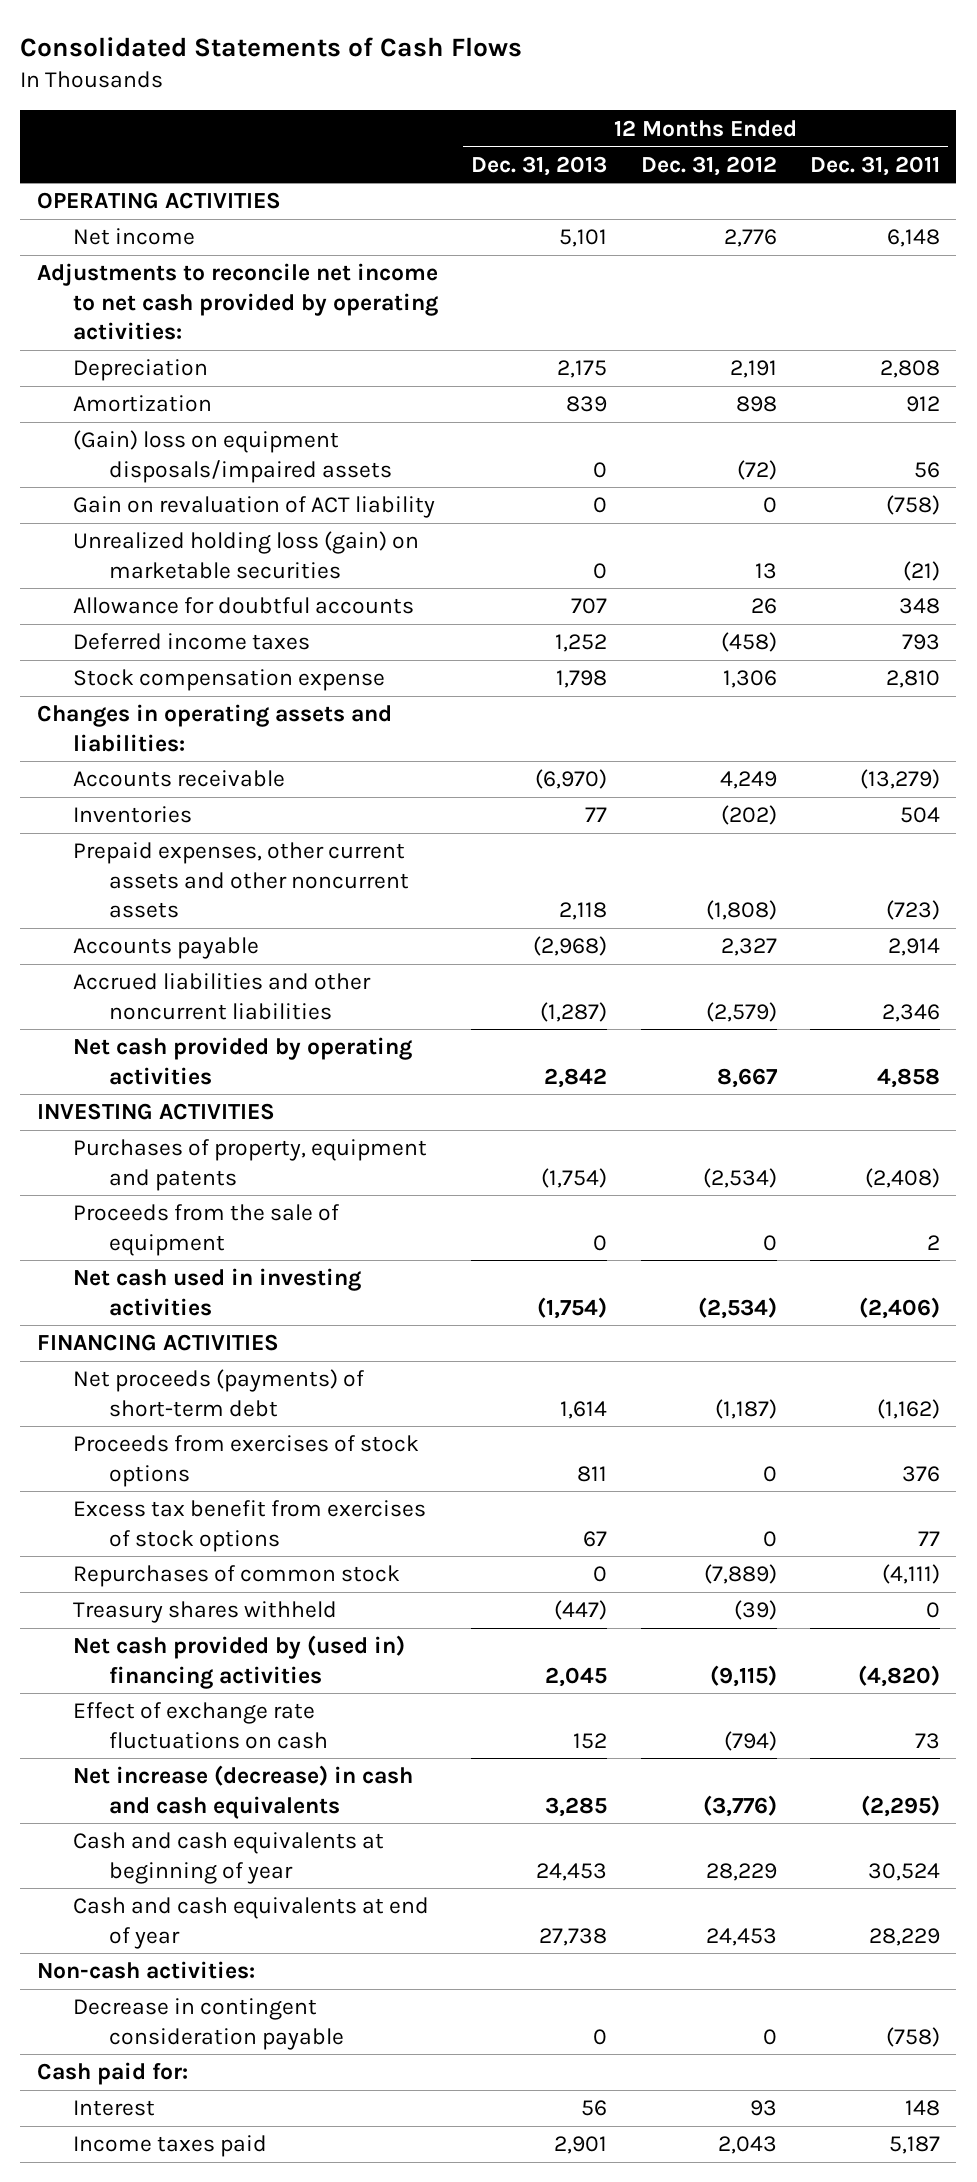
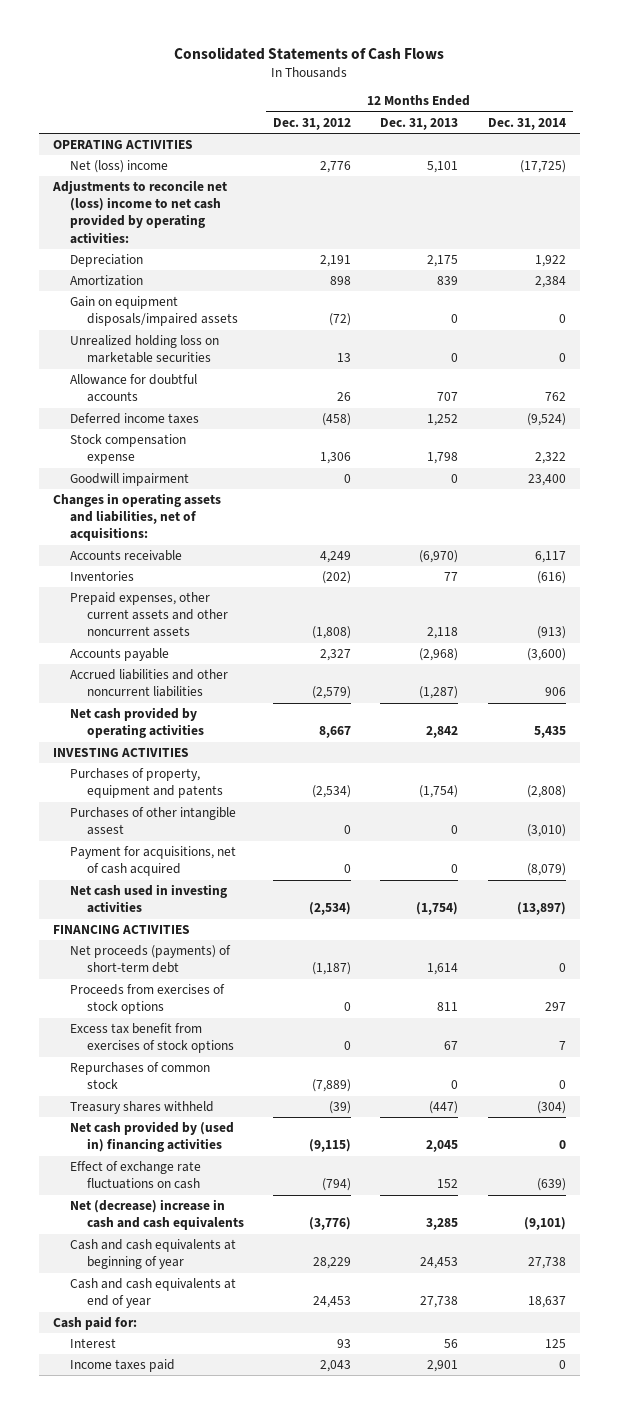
[809,155,940,176] Dec. 31, 2011 -> none
none -> [487,117,566,130] Dec. 31, 2014
[73,228,196,246] Net income -> [69,160,168,174] Net (loss) income
[36,263,439,341] Adjustments to reconcile net income to net cash provided by operating activities: -> [52,180,228,244] Adjustments to reconcile net (loss) income to net cash provided by operating activities:
[73,496,436,519] Gain on revaluation of ACT liability -> none
[73,430,393,483] (Gain) loss on equipment disposals/impaired assets -> [69,296,238,327] Gain on equipment disposals/impaired assets
[73,531,420,579] Unrealized holding loss (gain) on marketable securities -> [69,335,219,364] Unrealized holding loss on marketable securities
none -> [69,473,189,487] Goodwill impairment
[36,704,392,752] Changes in operating assets and liabilities: -> [53,493,222,542] Changes in operating assets and liabilities, net of acquisitions:
[73,1204,340,1256] Proceeds from the sale of equipment -> none
none -> [69,807,236,836] Purchases of other intangible assest
none -> [69,846,236,877] Payment for acquisitions, net of cash acquired
[73,1765,414,1819] Net increase (decrease) in cash and cash equivalents -> [69,1199,244,1231] Net (decrease) increase in cash and cash equivalents
[36,1961,255,1980] Non-cash activities: -> none
[73,1998,345,2050] Decrease in contingent consideration payable -> none

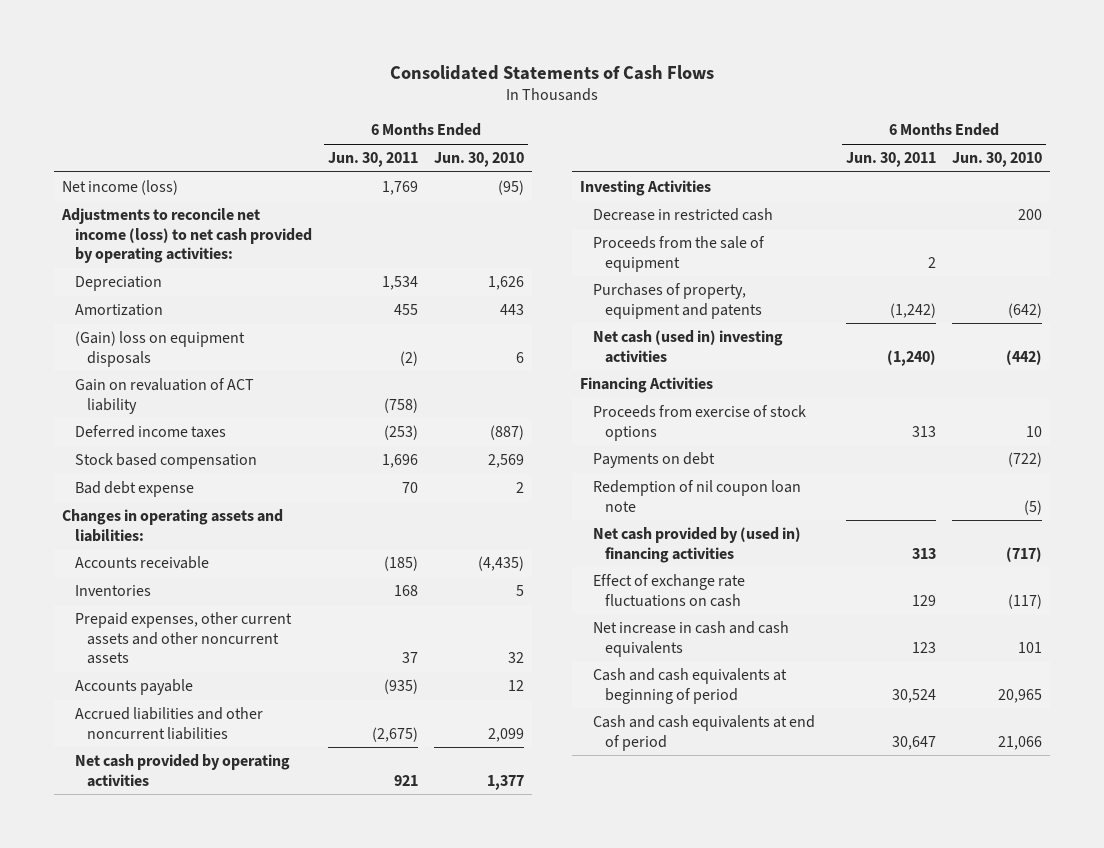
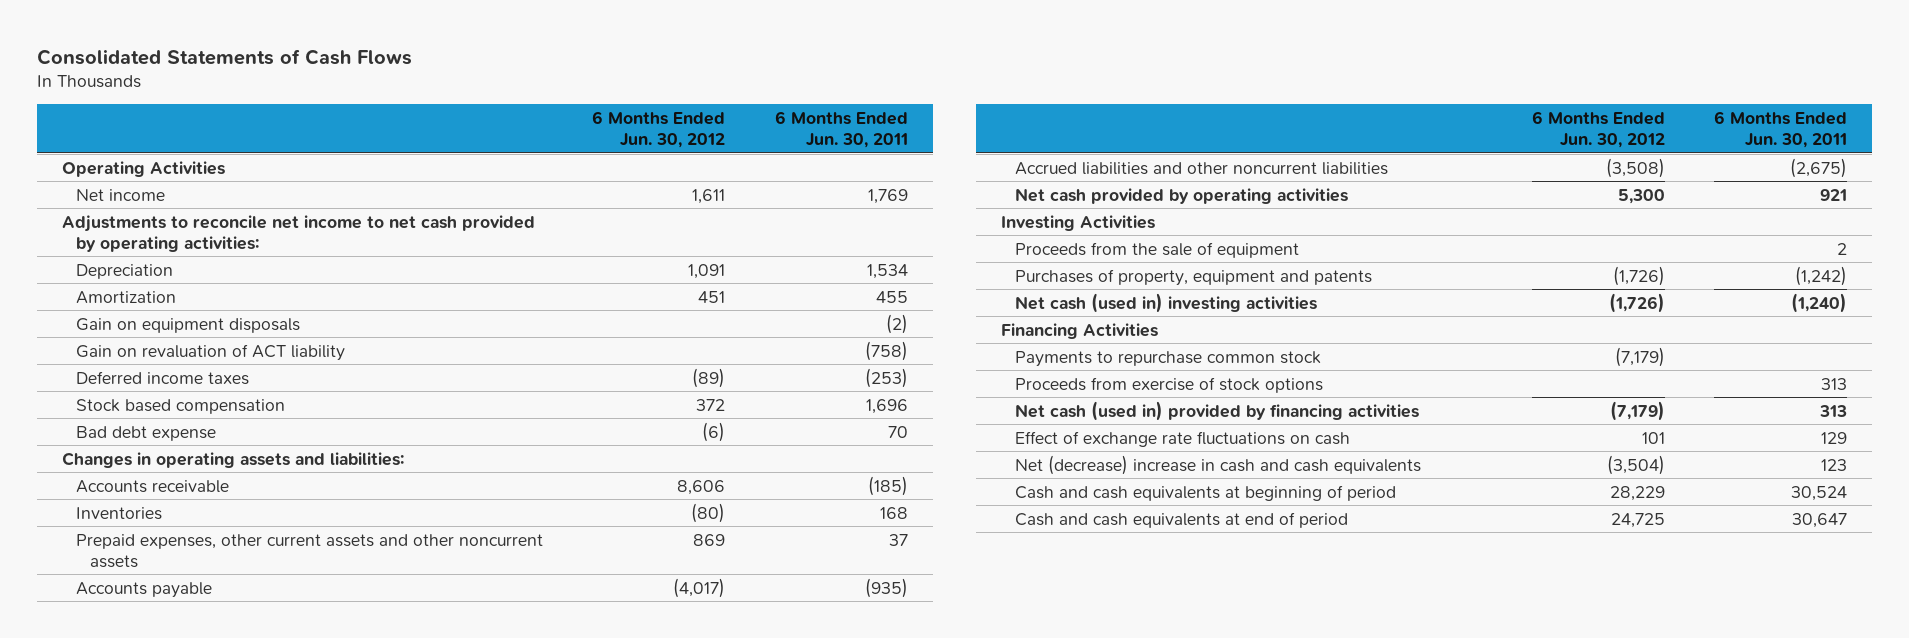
[433,152,524,168] Jun. 30, 2010 -> none
none -> [592,111,726,149] 6 Months Ended Jun. 30, 2012
none -> [61,160,225,177] Operating Activities
[61,180,178,196] Net income (loss) -> [75,188,165,201] Net income
[60,208,312,264] Adjustments to reconcile net income (loss) to net cash provided by operating activities: -> [61,214,535,252] Adjustments to reconcile net income to net cash provided by operating activities:
[74,331,245,367] (Gain) loss on equipment disposals -> [75,317,300,333] Gain on equipment disposals
[592,208,773,222] Decrease in restricted cash -> none
none -> [1015,350,1322,367] Payments to repurchase common stock
[592,452,715,469] Payments on debt -> none
[592,480,801,512] Redemption of nil coupon loan note -> none
[592,527,801,563] Net cash provided by (used in) financing activities -> [1015,400,1420,421] Net cash (used in) provided by financing activities
[592,621,789,657] Net increase in cash and cash equivalents -> [1015,454,1422,475] Net (decrease) increase in cash and cash equivalents

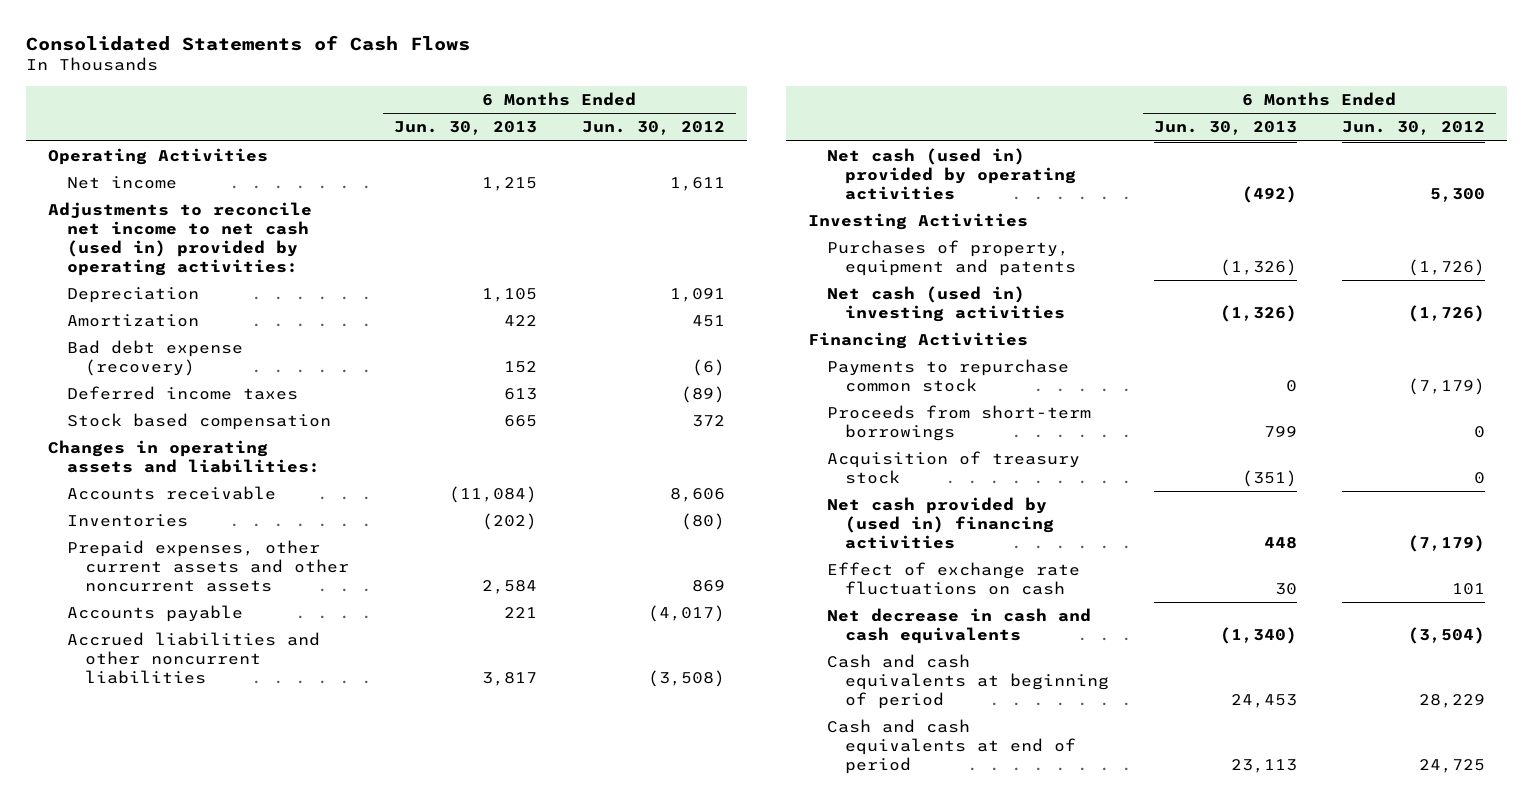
[774,111,908,149] 6 Months Ended Jun. 30, 2011 -> none
none -> [394,121,538,136] Jun. 30, 2013
[61,214,535,252] Adjustments to reconcile net income to net cash provided by operating activities: -> [47,202,312,276] Adjustments to reconcile net income to net cash (used in) provided by operating activities:
[75,317,300,333] Gain on equipment disposals -> none
[75,343,345,361] Gain on revaluation of ACT liability -> none
none -> [66,340,243,376] Bad debt expense (recovery)
[75,425,216,441] Bad debt expense -> none
[1015,187,1349,204] Net cash provided by operating activities -> [826,148,1077,200] Net cash (used in) provided by operating activities
[1015,241,1300,258] Proceeds from the sale of equipment -> none
[1015,376,1324,393] Proceeds from exercise of stock options -> none
none -> [826,405,1091,441] Proceeds from short-term borrowings
none -> [826,451,1080,484] Acquisition of treasury stock
[1015,400,1420,421] Net cash (used in) provided by financing activities -> [826,497,1055,549] Net cash provided by (used in) financing activities
[1015,454,1422,475] Net (decrease) increase in cash and cash equivalents -> [826,608,1091,644] Net decrease in cash and cash equivalents

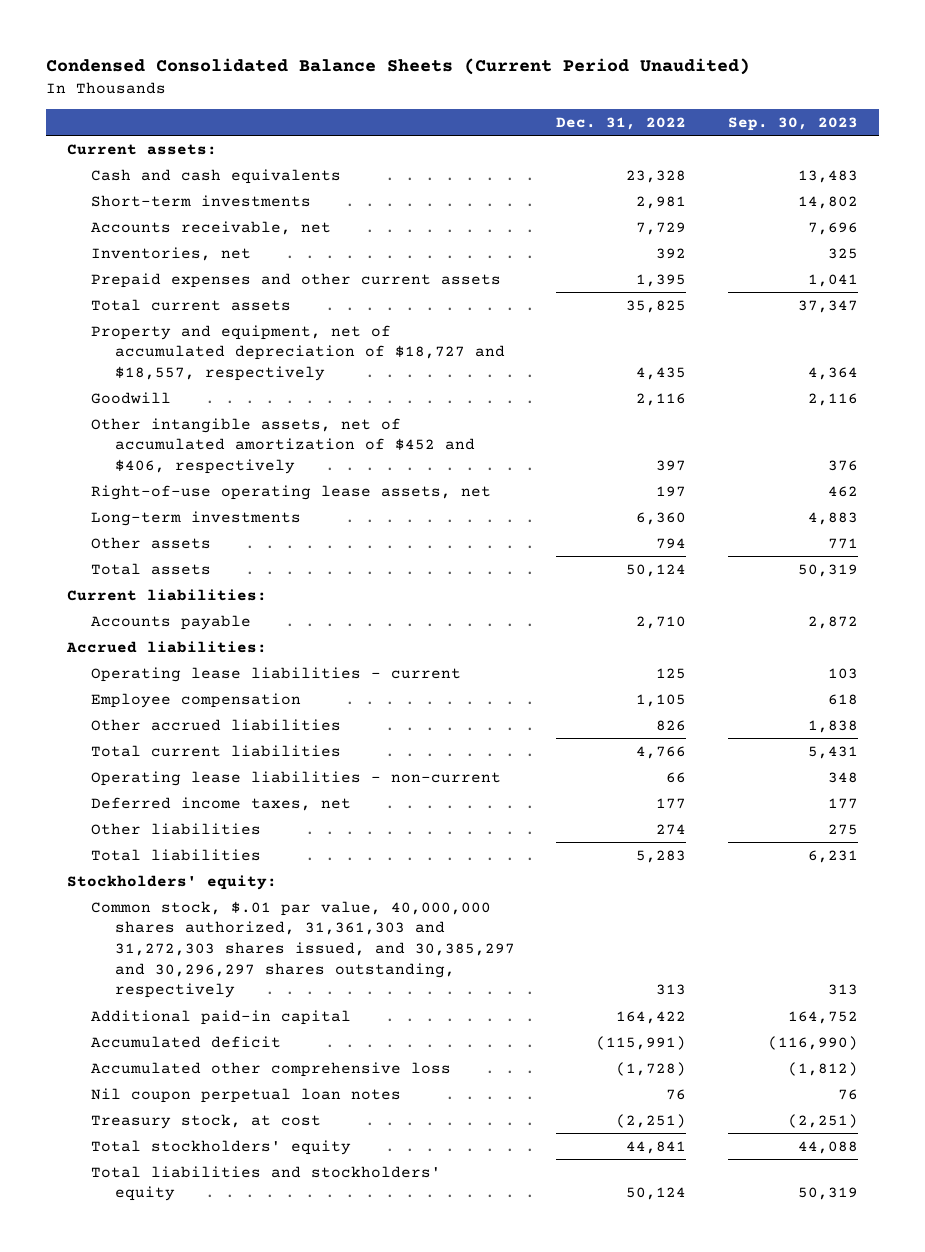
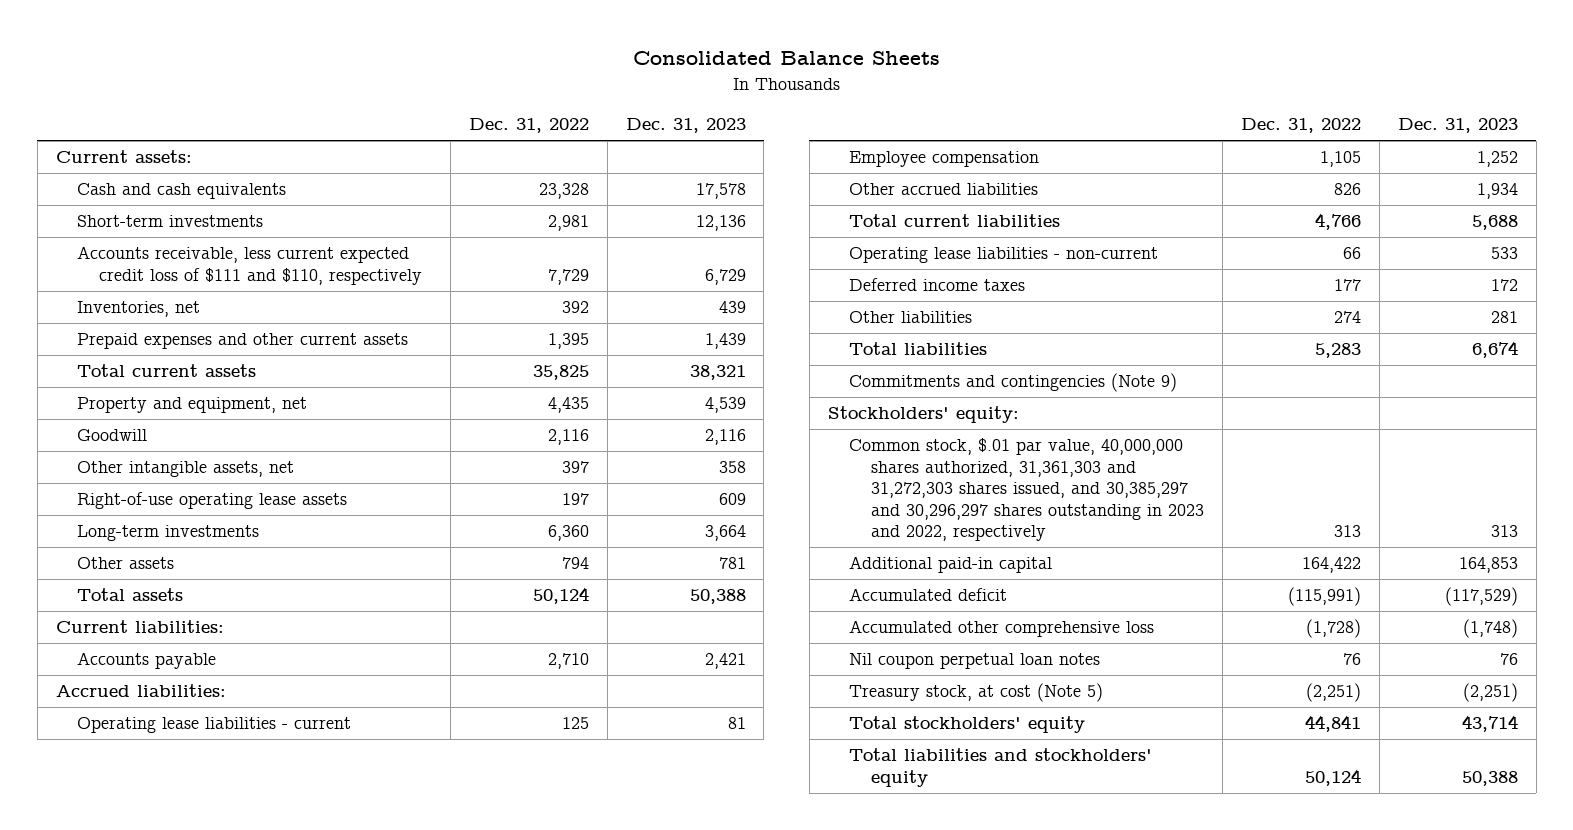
[46,58,751,76] Condensed Consolidated Balance Sheets (Current Period Unaudited) -> [632,51,940,66] Consolidated Balance Sheets
[727,117,858,132] Sep. 30, 2023 -> none
none -> [625,118,746,134] Dec. 31, 2023
[90,220,331,235] Accounts receivable, net -> [77,246,422,285] Accounts receivable, less current expected credit loss of $111 and $110, respectively
[90,324,505,381] Property and equipment, net of accumulated depreciation of $18,727 and $18,557, respectively -> [77,397,308,414] Property and equipment, net
[90,417,475,474] Other intangible assets, net of accumulated amortization of $452 and $406, respectively -> [77,461,295,478] Other intangible assets, net
[90,484,491,500] Right-of-use operating lease assets, net -> [77,492,348,510] Right-of-use operating lease assets
[90,796,351,811] Deferred income taxes, net -> [849,278,1026,292] Deferred income taxes
none -> [849,373,1178,393] Commitments and contingencies (Note 9)
[90,900,515,999] Common stock, $.01 par value, 40,000,000 shares authorized, 31,361,303 and 31,272,303 shares issued, and 30,385,297 and 30,296,297 shares outstanding, respectively -> [849,438,1204,542] Common stock, $.01 par value, 40,000,000 shares authorized, 31,361,303 and 31,272,303 shares issued, and 30,385,297 and 30,296,297 shares outstanding in 2023 and 2022, respectively
[90,1113,321,1129] Treasury stock, at cost -> [849,683,1104,703] Treasury stock, at cost (Note 5)

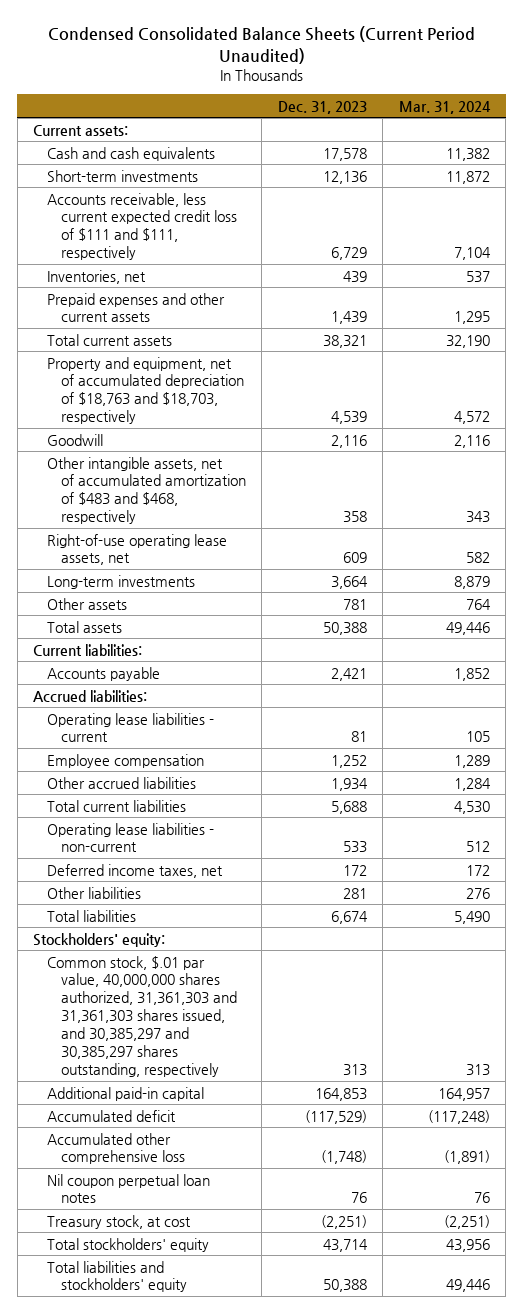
[632,51,940,66] Consolidated Balance Sheets -> [47,26,475,65] Condensed Consolidated Balance Sheets (Current Period Unaudited)
[468,118,589,134] Dec. 31, 2022 -> none
none -> [398,100,491,114] Mar. 31, 2024
[77,246,422,285] Accounts receivable, less current expected credit loss of $111 and $110, respectively -> [47,192,237,261] Accounts receivable, less current expected credit loss of $111 and $111, respectively
[77,397,308,414] Property and equipment, net -> [47,356,244,425] Property and equipment, net of accumulated depreciation of $18,763 and $18,703, respectively
[77,461,295,478] Other intangible assets, net -> [47,456,246,525] Other intangible assets, net of accumulated amortization of $483 and $468, respectively
[77,492,348,510] Right-of-use operating lease assets -> [47,533,228,566] Right-of-use operating lease assets, net
[849,278,1026,292] Deferred income taxes -> [47,863,224,878] Deferred income taxes, net
[849,373,1178,393] Commitments and contingencies (Note 9) -> none
[849,438,1204,542] Common stock, $.01 par value, 40,000,000 shares authorized, 31,361,303 and 31,272,303 shares issued, and 30,385,297 and 30,296,297 shares outstanding in 2023 and 2022, respectively -> [47,955,237,1077] Common stock, $.01 par value, 40,000,000 shares authorized, 31,361,303 and 31,361,303 shares issued, and 30,385,297 and 30,385,297 shares outstanding, respectively
[849,683,1104,703] Treasury stock, at cost (Note 5) -> [47,1214,192,1229] Treasury stock, at cost

